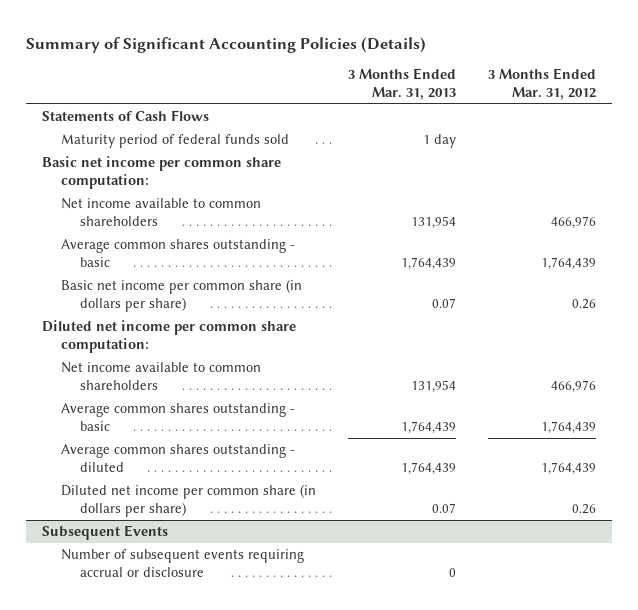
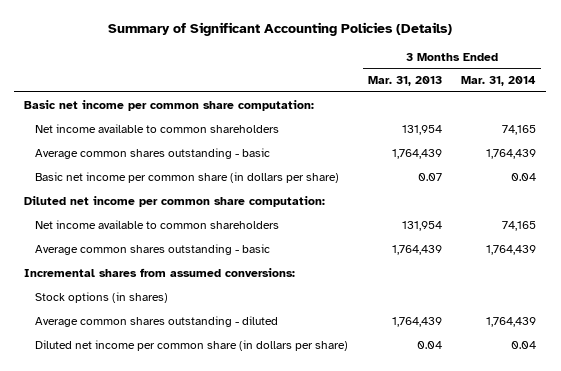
[487,68,596,101] 3 Months Ended Mar. 31, 2012 -> none
none -> [461,76,537,87] Mar. 31, 2014
[42,110,210,122] Statements of Cash Flows -> none
[61,134,290,149] Maturity period of federal funds sold -> none
none -> [24,267,296,277] Incremental shares from assumed conversions:
none -> [34,291,168,303] Stock options (in shares)
[42,525,169,541] Subsequent Events -> none
[61,549,305,578] Number of subsequent events requiring accrual or disclosure -> none
[431,503,456,514] 0.07 -> [416,340,442,349] 0.04

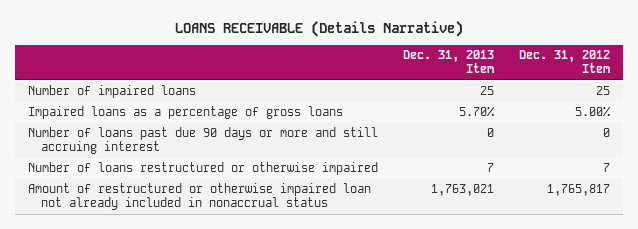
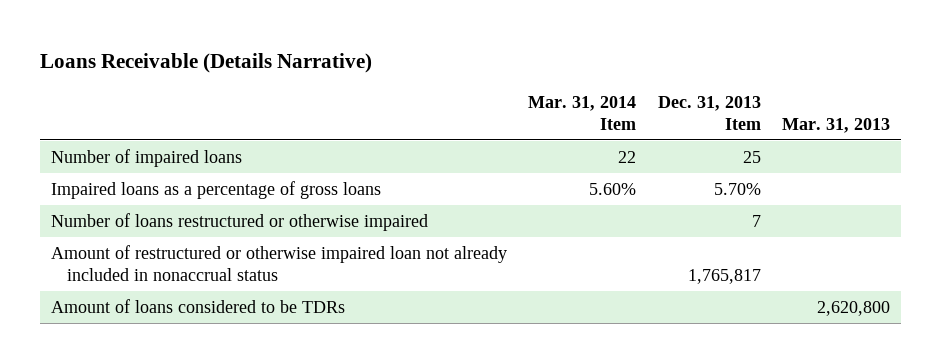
[175,21,464,38] LOANS RECEIVABLE (Details Narrative) -> [39,53,372,74] Loans Receivable (Details Narrative)
[519,50,611,74] Dec. 31, 2012 Item -> none
none -> [528,96,637,131] Mar. 31, 2014 Item
none -> [782,118,891,134] Mar. 31, 2013
[27,127,378,155] Number of loans past due 90 days or more and still accruing interest -> none
[431,184,495,197] 1,763,021 -> [687,268,761,284] 1,765,817
none -> [50,298,345,313] Amount of loans considered to be TDRs

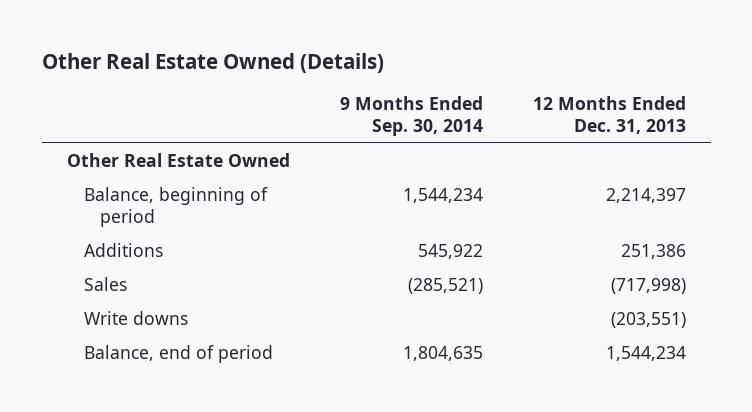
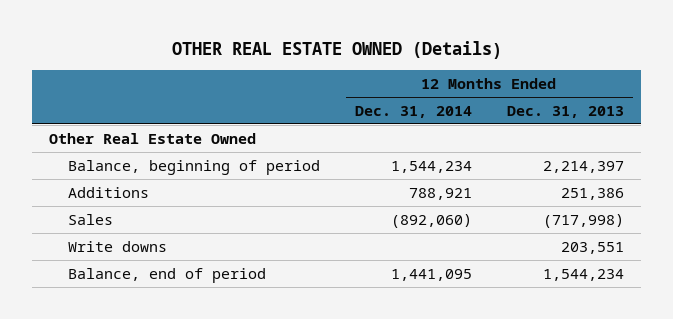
[41,53,384,74] Other Real Estate Owned (Details) -> [171,41,502,60] OTHER REAL ESTATE OWNED (Details)
[339,96,483,137] 9 Months Ended Sep. 30, 2014 -> none
none -> [354,105,472,118] Dec. 31, 2014
[610,312,686,329] (203,551) -> [560,241,624,254] 203,551

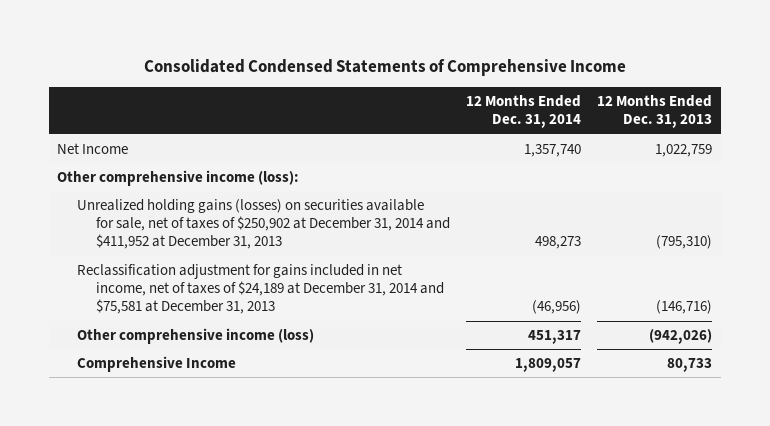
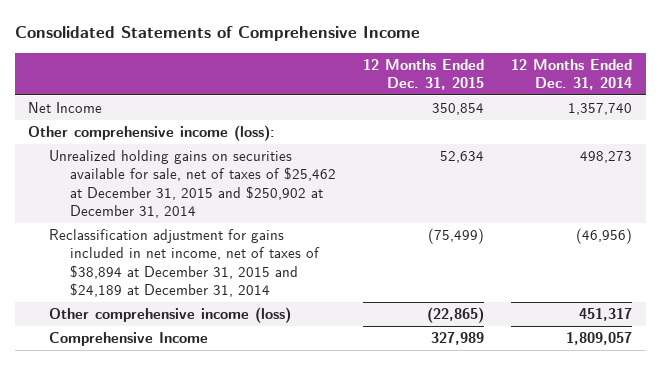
[143,59,626,77] Consolidated Condensed Statements of Comprehensive Income -> [14,25,420,41] Consolidated Statements of Comprehensive Income
[597,95,713,129] 12 Months Ended Dec. 31, 2013 -> none
none -> [362,58,484,91] 12 Months Ended Dec. 31, 2015
[76,199,451,250] Unrealized holding gains (losses) on securities available for sale, net of taxes of $250,902 at December 31, 2014 and $411,952 at December 31, 2013 -> [48,150,336,218] Unrealized holding gains on securities available for sale, net of taxes of $25,462 at December 31, 2015 and $250,902 at December 31, 2014
[76,264,445,315] Reclassification adjustment for gains included in net income, net of taxes of $24,189 at December 31, 2014 and $75,581 at December 31, 2013 -> [48,229,320,297] Reclassification adjustment for gains included in net income, net of taxes of $38,894 at December 31, 2015 and $24,189 at December 31, 2014

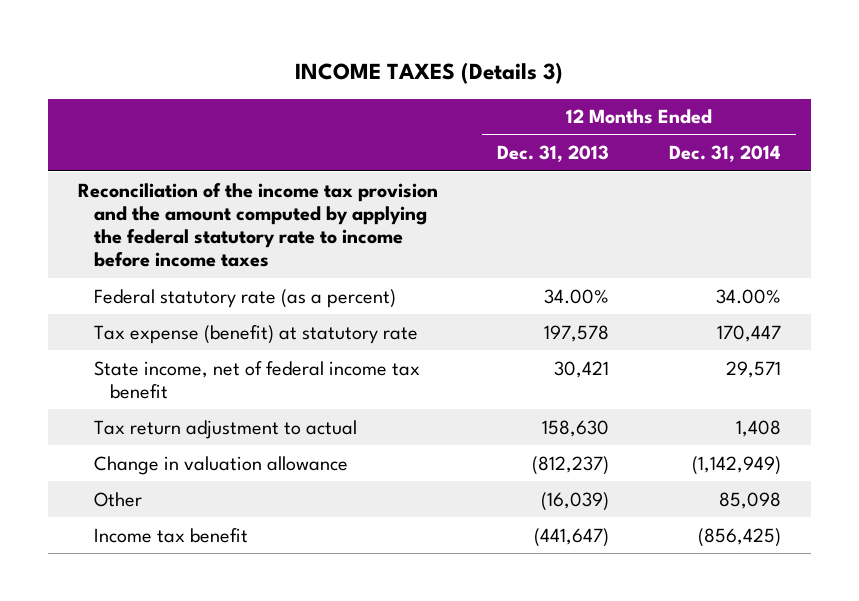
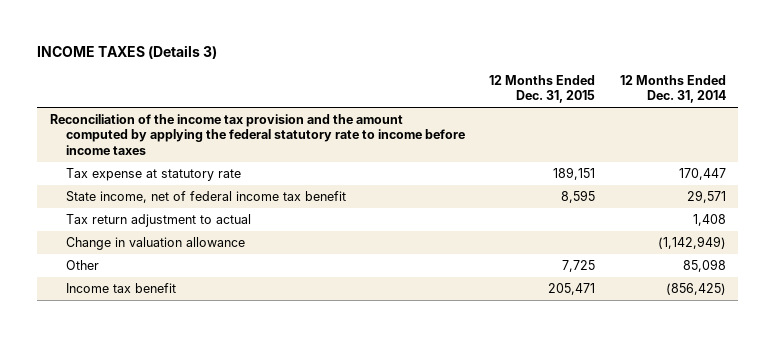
[497,145,610,163] Dec. 31, 2013 -> none
none -> [489,75,596,104] 12 Months Ended Dec. 31, 2015
[94,288,397,308] Federal statutory rate (as a percent) -> none
[94,324,419,344] Tax expense (benefit) at statutory rate -> [65,168,241,182] Tax expense at statutory rate

